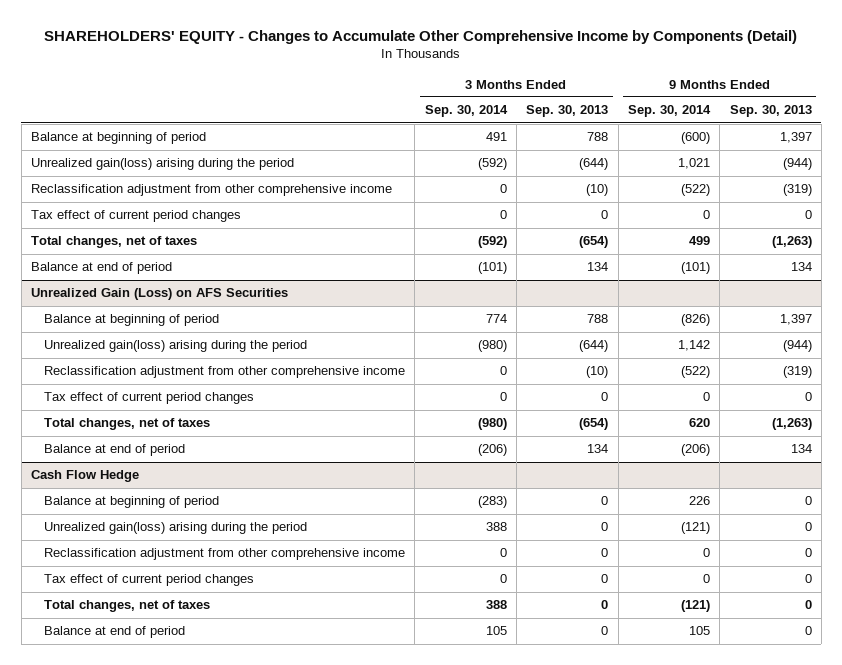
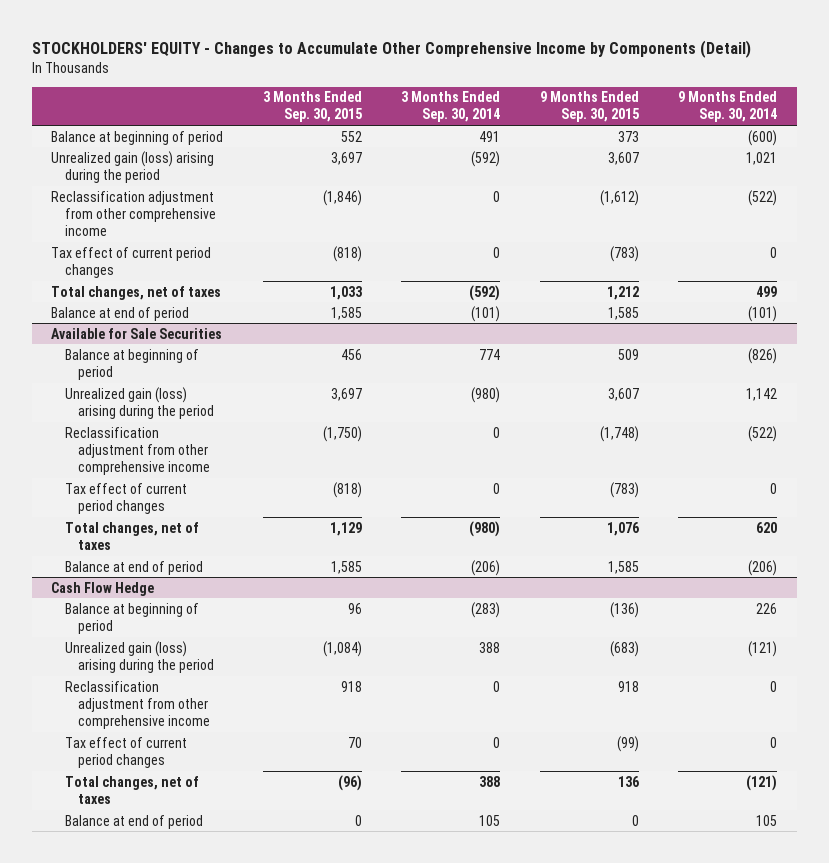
[44,30,798,45] SHAREHOLDERS' EQUITY - Changes to Accumulate Other Comprehensive Income by Components (Detail) -> [31,39,751,58] STOCKHOLDERS' EQUITY - Changes to Accumulate Other Comprehensive Income by Components (Detail)
[526,105,609,118] Sep. 30, 2013 -> none
[729,105,812,118] Sep. 30, 2013 -> none
none -> [262,91,362,123] 3 Months Ended Sep. 30, 2015
none -> [539,91,639,123] 9 Months Ended Sep. 30, 2015
[30,158,294,171] Unrealized gain(loss) arising during the period -> [51,150,215,183] Unrealized gain (loss) arising during the period
[30,288,288,301] Unrealized Gain (Loss) on AFS Securities -> none
none -> [51,327,223,339] Available for Sale Securities
[44,340,308,353] Unrealized gain(loss) arising during the period -> [64,386,215,419] Unrealized gain (loss) arising during the period
[44,522,308,535] Unrealized gain(loss) arising during the period -> [64,640,215,673] Unrealized gain (loss) arising during the period

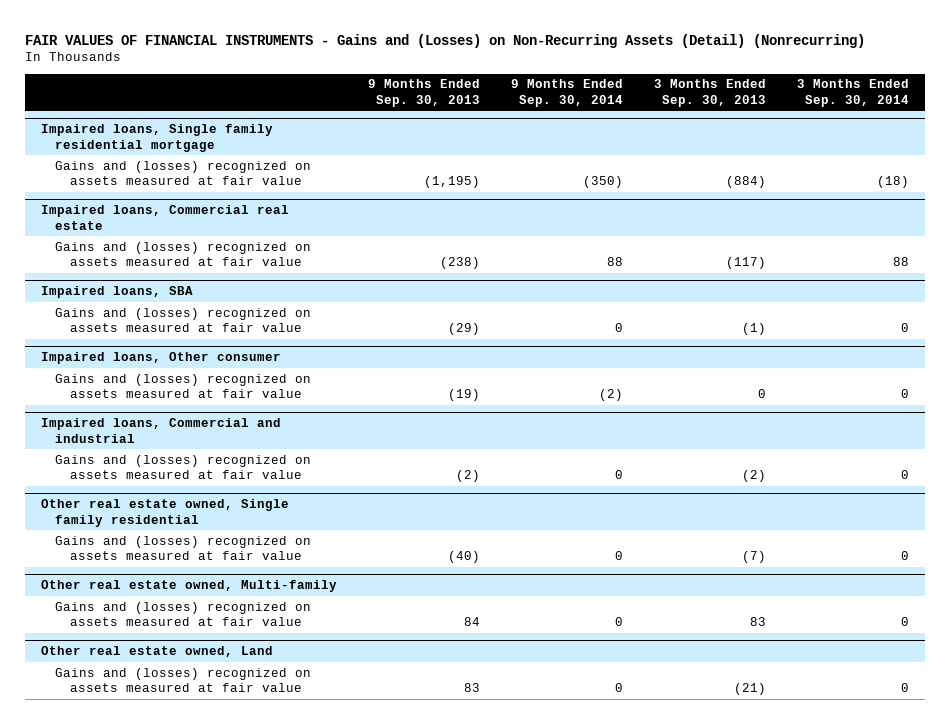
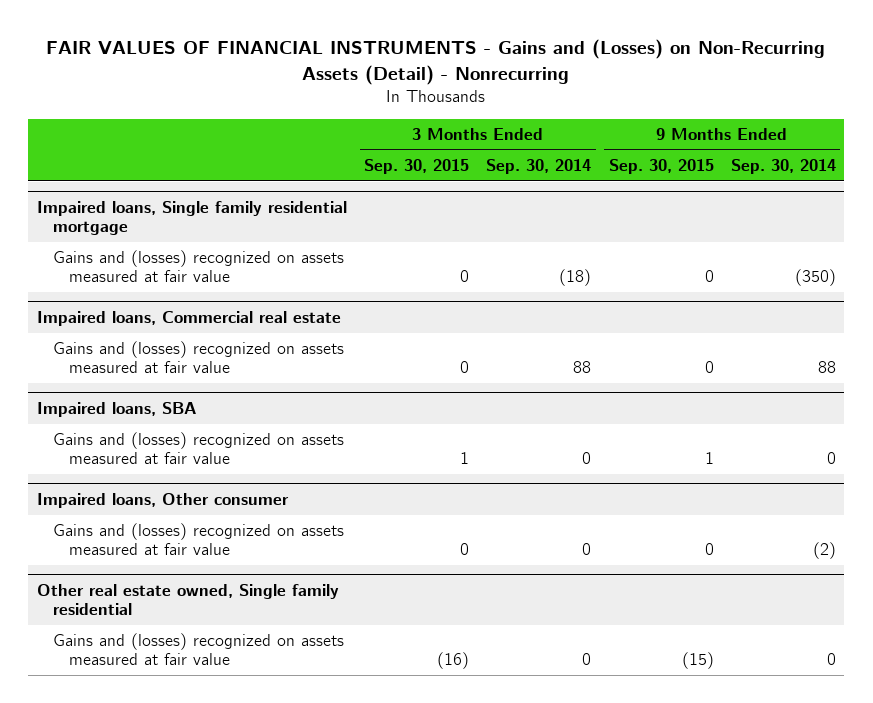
[25,33,866,48] FAIR VALUES OF FINANCIAL INSTRUMENTS - Gains and (Losses) on Non-Recurring Assets (Detail) (Nonrecurring) -> [46,38,826,85] FAIR VALUES OF FINANCIAL INSTRUMENTS - Gains and (Losses) on Non-Recurring Assets (Detail) - Nonrecurring
[368,79,481,107] 9 Months Ended Sep. 30, 2013 -> none
[654,79,767,107] 3 Months Ended Sep. 30, 2013 -> none
none -> [364,158,470,174] Sep. 30, 2015
none -> [608,158,714,174] Sep. 30, 2015
[40,418,281,444] Impaired loans, Commercial and industrial -> none
[55,454,312,480] Gains and (losses) recognized on assets measured at fair value -> none
[40,580,337,593] Other real estate owned, Multi-family -> none
[55,601,312,627] Gains and (losses) recognized on assets measured at fair value -> none
[40,646,273,658] Other real estate owned, Land -> none
[55,667,312,693] Gains and (losses) recognized on assets measured at fair value -> none

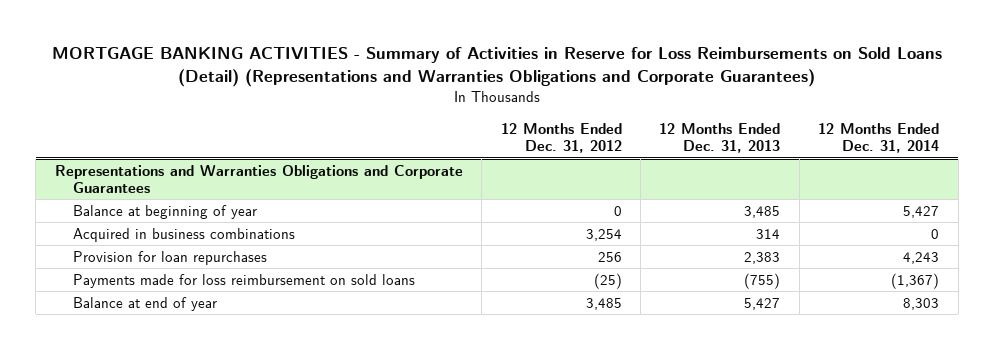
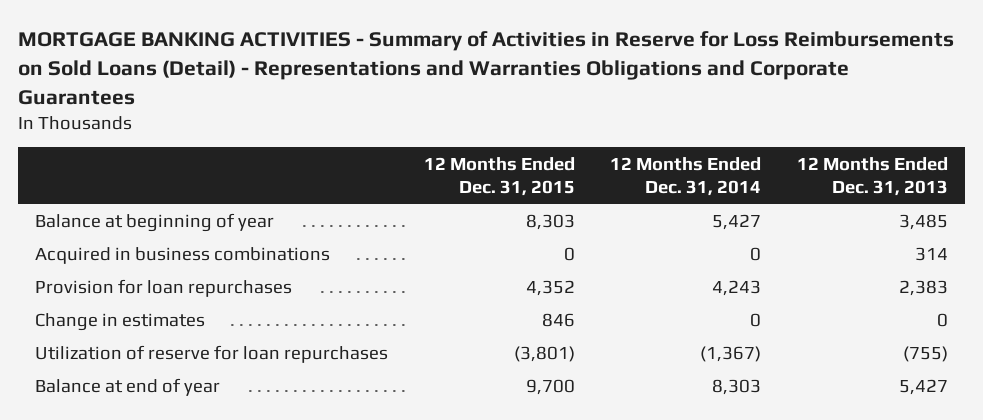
[52,46,943,88] MORTGAGE BANKING ACTIVITIES - Summary of Activities in Reserve for Loss Reimbursements on Sold Loans (Detail) (Representations and Warranties Obligations and Corporate Guarantees) -> [17,31,954,105] MORTGAGE BANKING ACTIVITIES - Summary of Activities in Reserve for Loss Reimbursements on Sold Loans (Detail) - Representations and Warranties Obligations and Corporate Guarantees
[500,123,622,154] 12 Months Ended Dec. 31, 2012 -> none
none -> [423,156,575,196] 12 Months Ended Dec. 31, 2015
[54,164,463,194] Representations and Warranties Obligations and Corporate Guarantees -> none
none -> [35,312,206,331] Change in estimates
[73,273,416,288] Payments made for loss reimbursement on sold loans -> [35,344,389,363] Utilization of reserve for loan repurchases

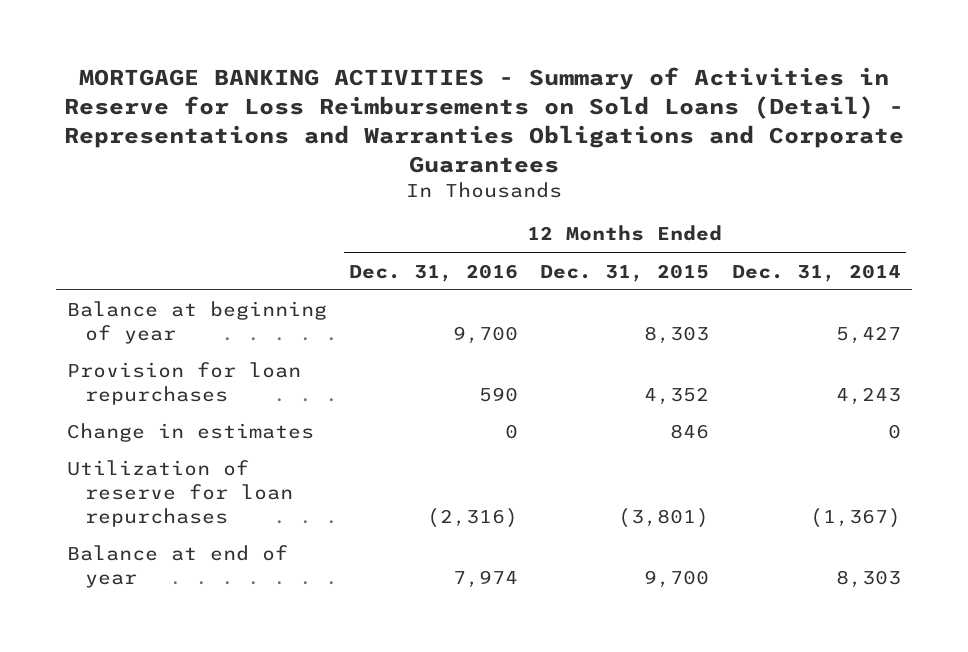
[796,156,948,196] 12 Months Ended Dec. 31, 2013 -> none
none -> [349,263,519,282] Dec. 31, 2016
[35,246,331,264] Acquired in business combinations -> none

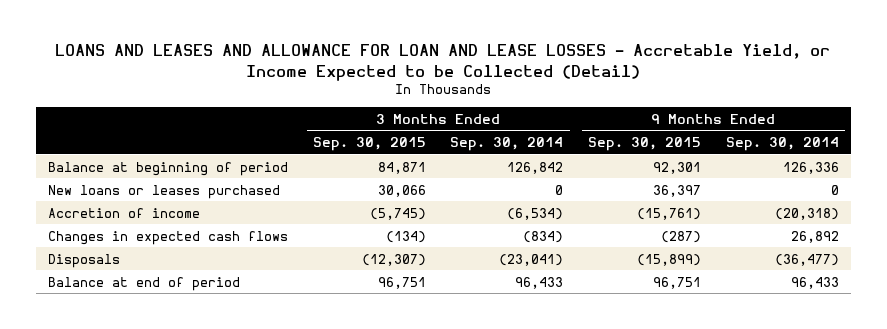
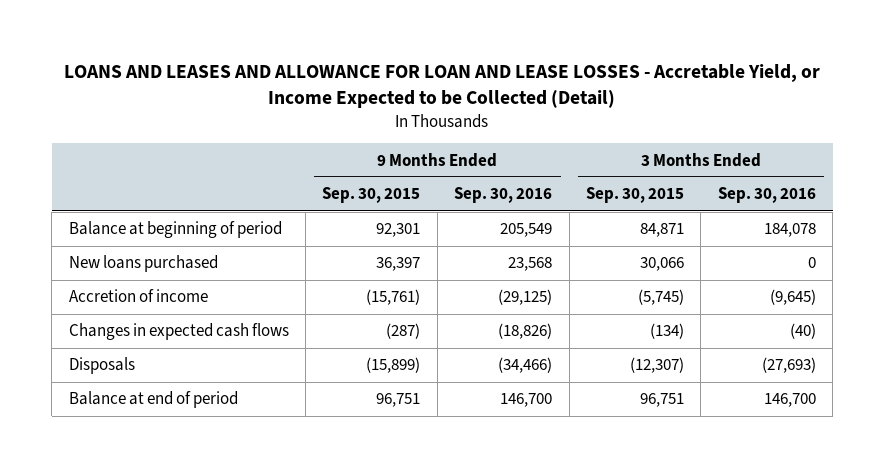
[450,136,564,151] Sep. 30, 2014 -> none
[725,136,839,151] Sep. 30, 2014 -> none
none -> [454,187,553,204] Sep. 30, 2016
none -> [717,187,816,204] Sep. 30, 2016
[48,184,281,199] New loans or leases purchased -> [68,255,218,273] New loans purchased

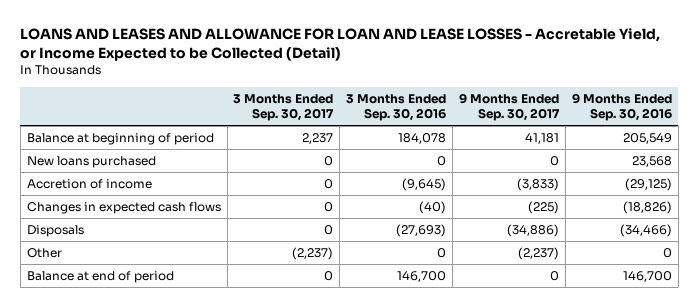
[322,187,421,204] Sep. 30, 2015 -> none
[586,187,685,204] Sep. 30, 2015 -> none
none -> [233,93,335,122] 3 Months Ended Sep. 30, 2017
none -> [459,92,561,122] 9 Months Ended Sep. 30, 2017
none -> [26,248,62,259] Other

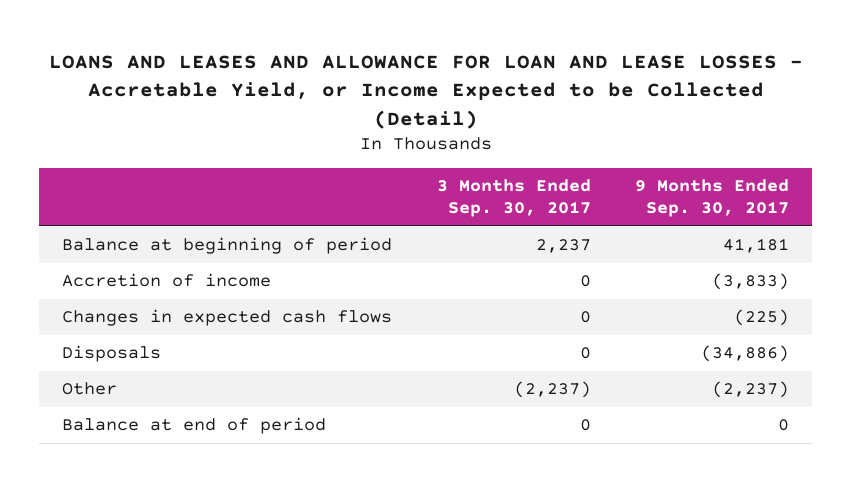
[346,93,447,122] 3 Months Ended Sep. 30, 2016 -> none
[572,92,673,122] 9 Months Ended Sep. 30, 2016 -> none
[26,156,156,169] New loans purchased -> none

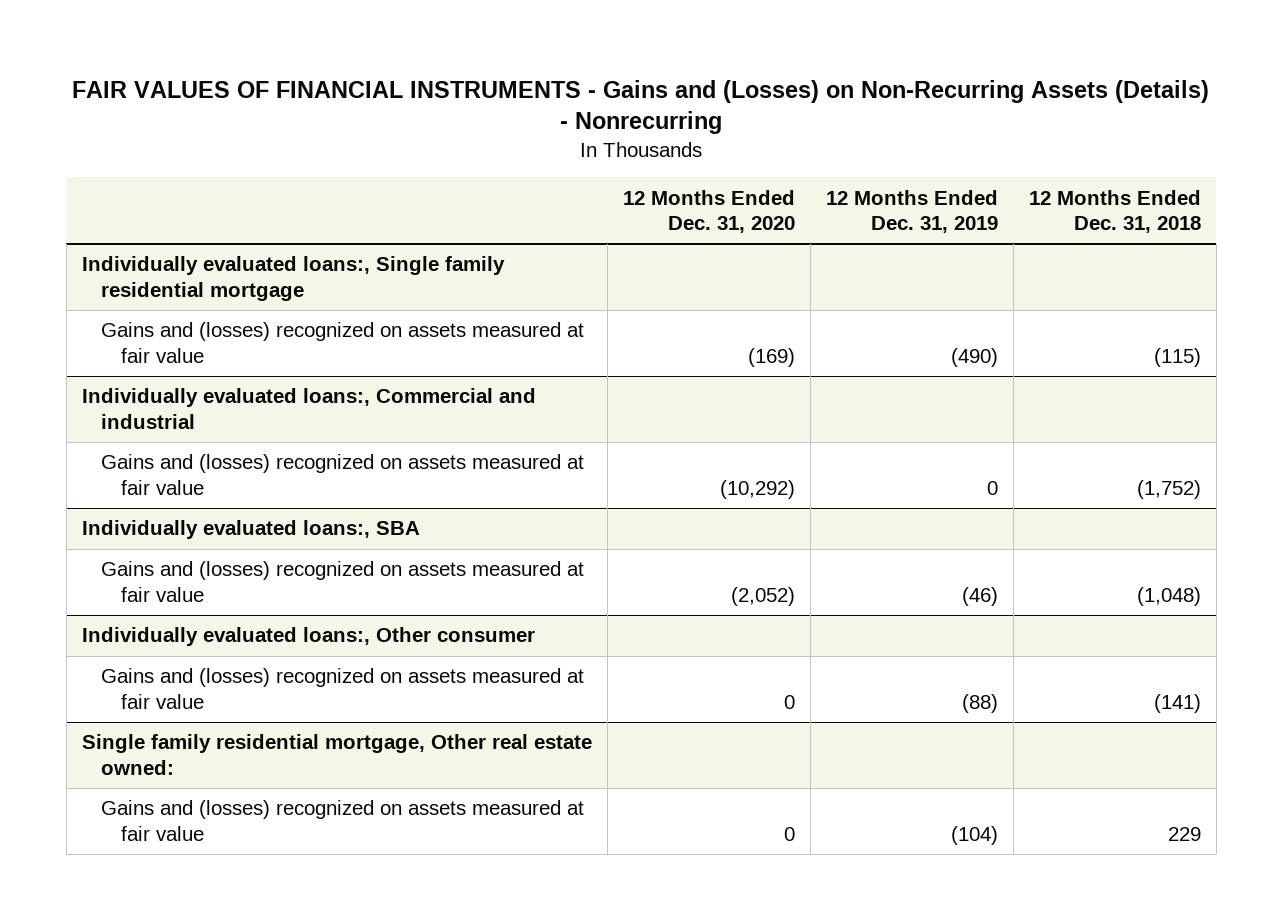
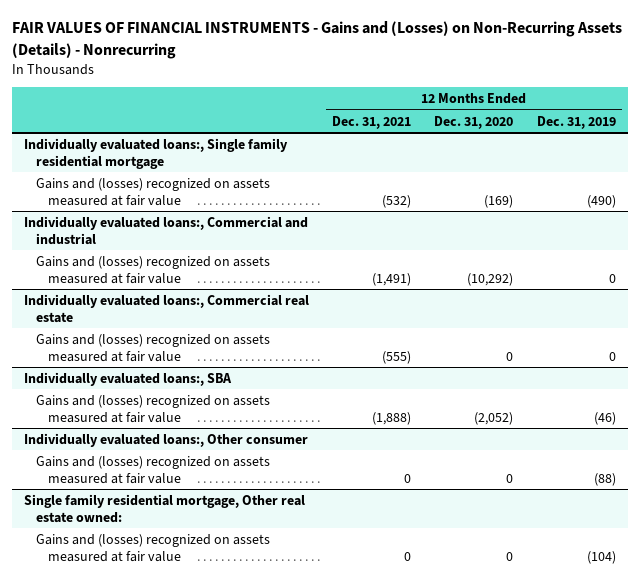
[1028,189,1201,233] 12 Months Ended Dec. 31, 2018 -> none
none -> [332,115,412,129] Dec. 31, 2021
none -> [23,293,309,323] Individually evaluated loans:, Commercial real estate
none -> [35,333,270,362] Gains and (losses) recognized on assets measured at fair value

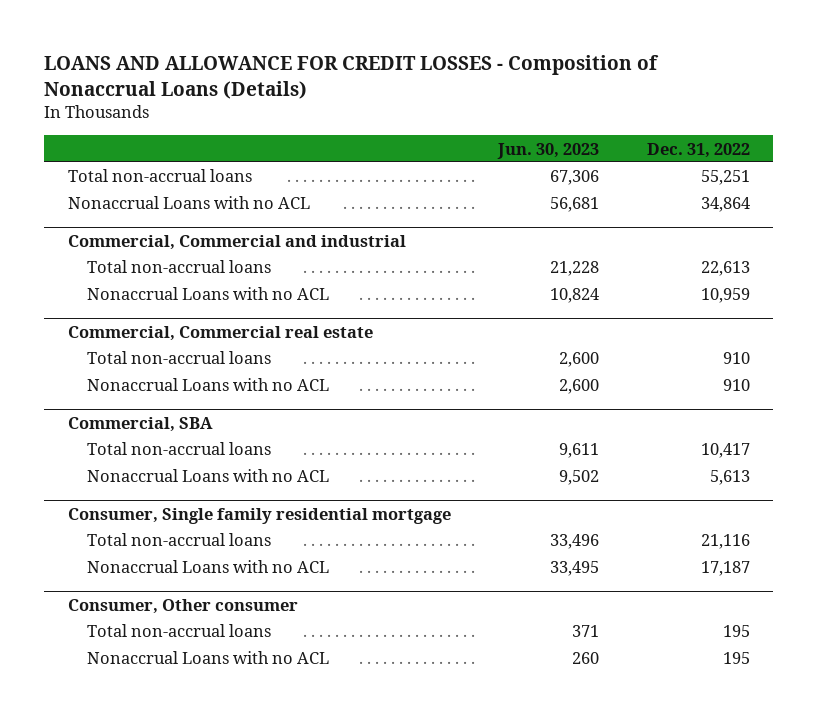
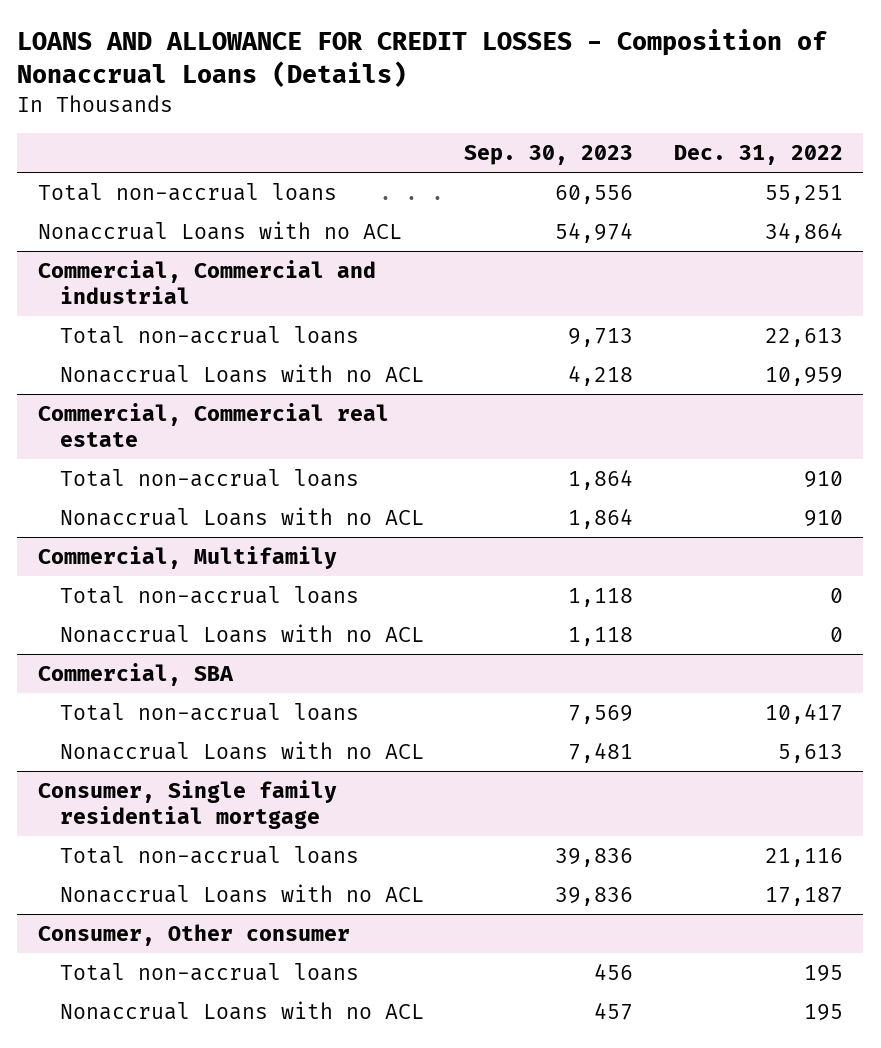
[497,142,600,159] Jun. 30, 2023 -> none
none -> [464,145,634,166] Sep. 30, 2023
none -> [37,545,337,569] Commercial, Multifamily
none -> [59,585,359,604] Total non-accrual loans
none -> [59,623,424,643] Nonaccrual Loans with no ACL

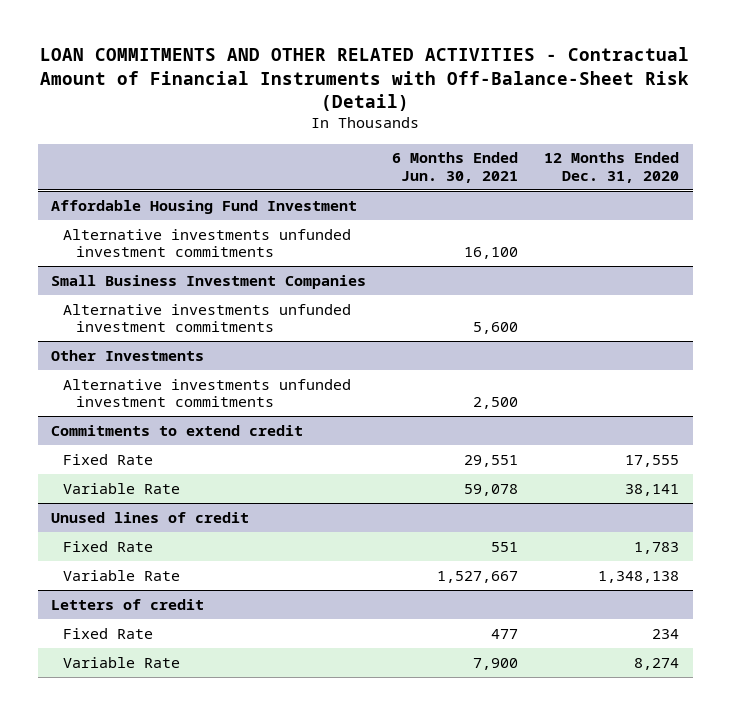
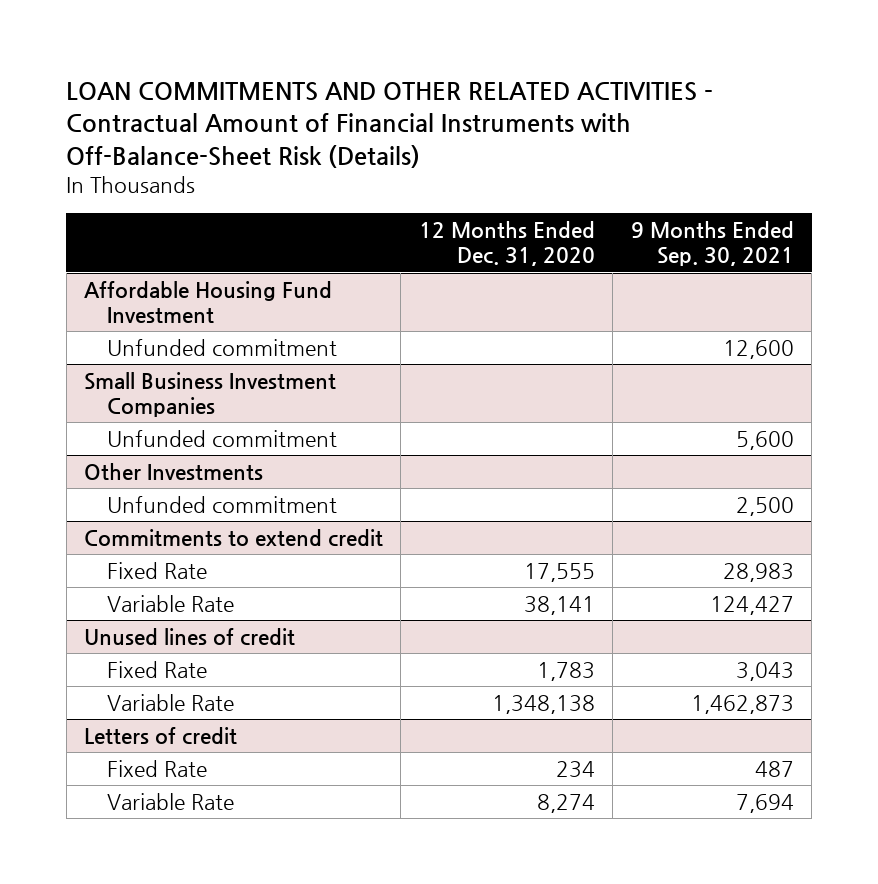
[40,47,690,112] LOAN COMMITMENTS AND OTHER RELATED ACTIVITIES - Contractual Amount of Financial Instruments with Off-Balance-Sheet Risk (Detail) -> [66,81,714,168] LOAN COMMITMENTS AND OTHER RELATED ACTIVITIES - Contractual Amount of Financial Instruments with Off-Balance-Sheet Risk (Details)
[392,152,519,184] 6 Months Ended Jun. 30, 2021 -> none
none -> [630,220,794,267] 9 Months Ended Sep. 30, 2021
[63,228,352,258] Alternative investments unfunded investment commitments -> [107,338,338,356] Unfunded commitment
[63,303,352,333] Alternative investments unfunded investment commitments -> [107,429,338,447] Unfunded commitment
[63,378,352,408] Alternative investments unfunded investment commitments -> [107,495,338,513] Unfunded commitment

